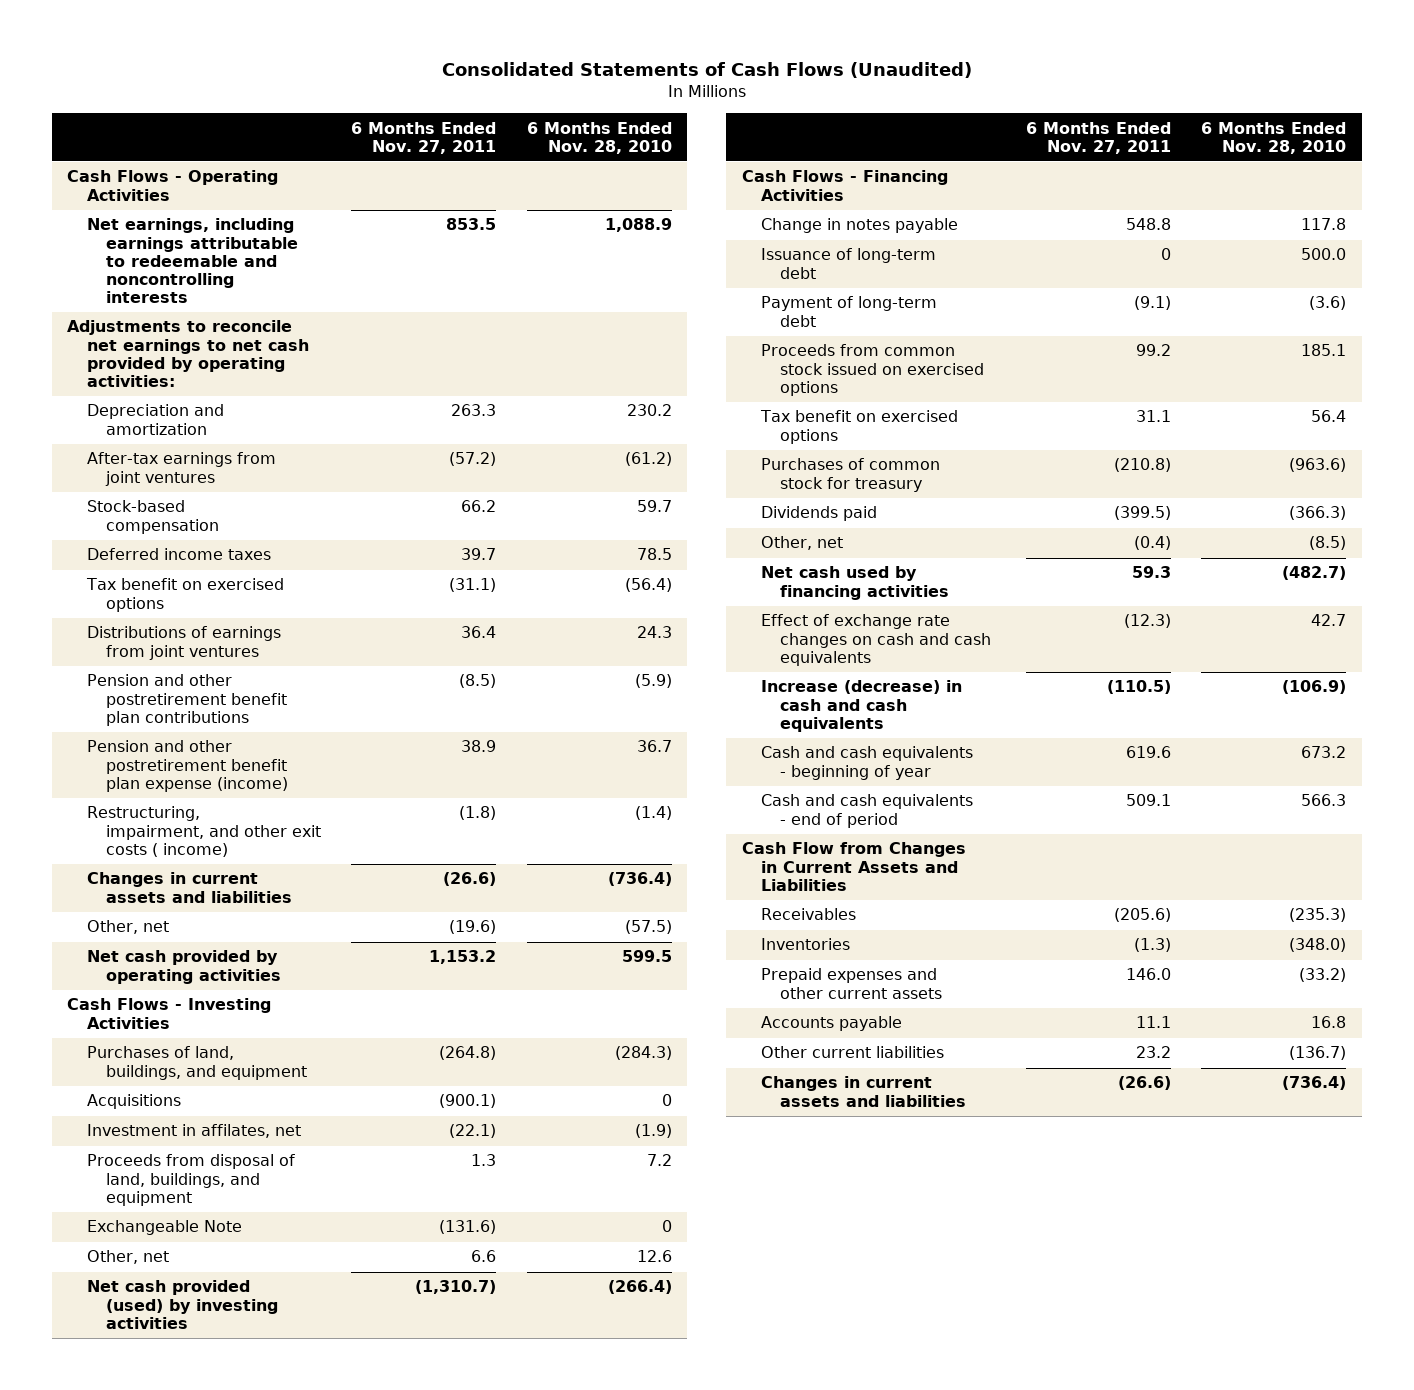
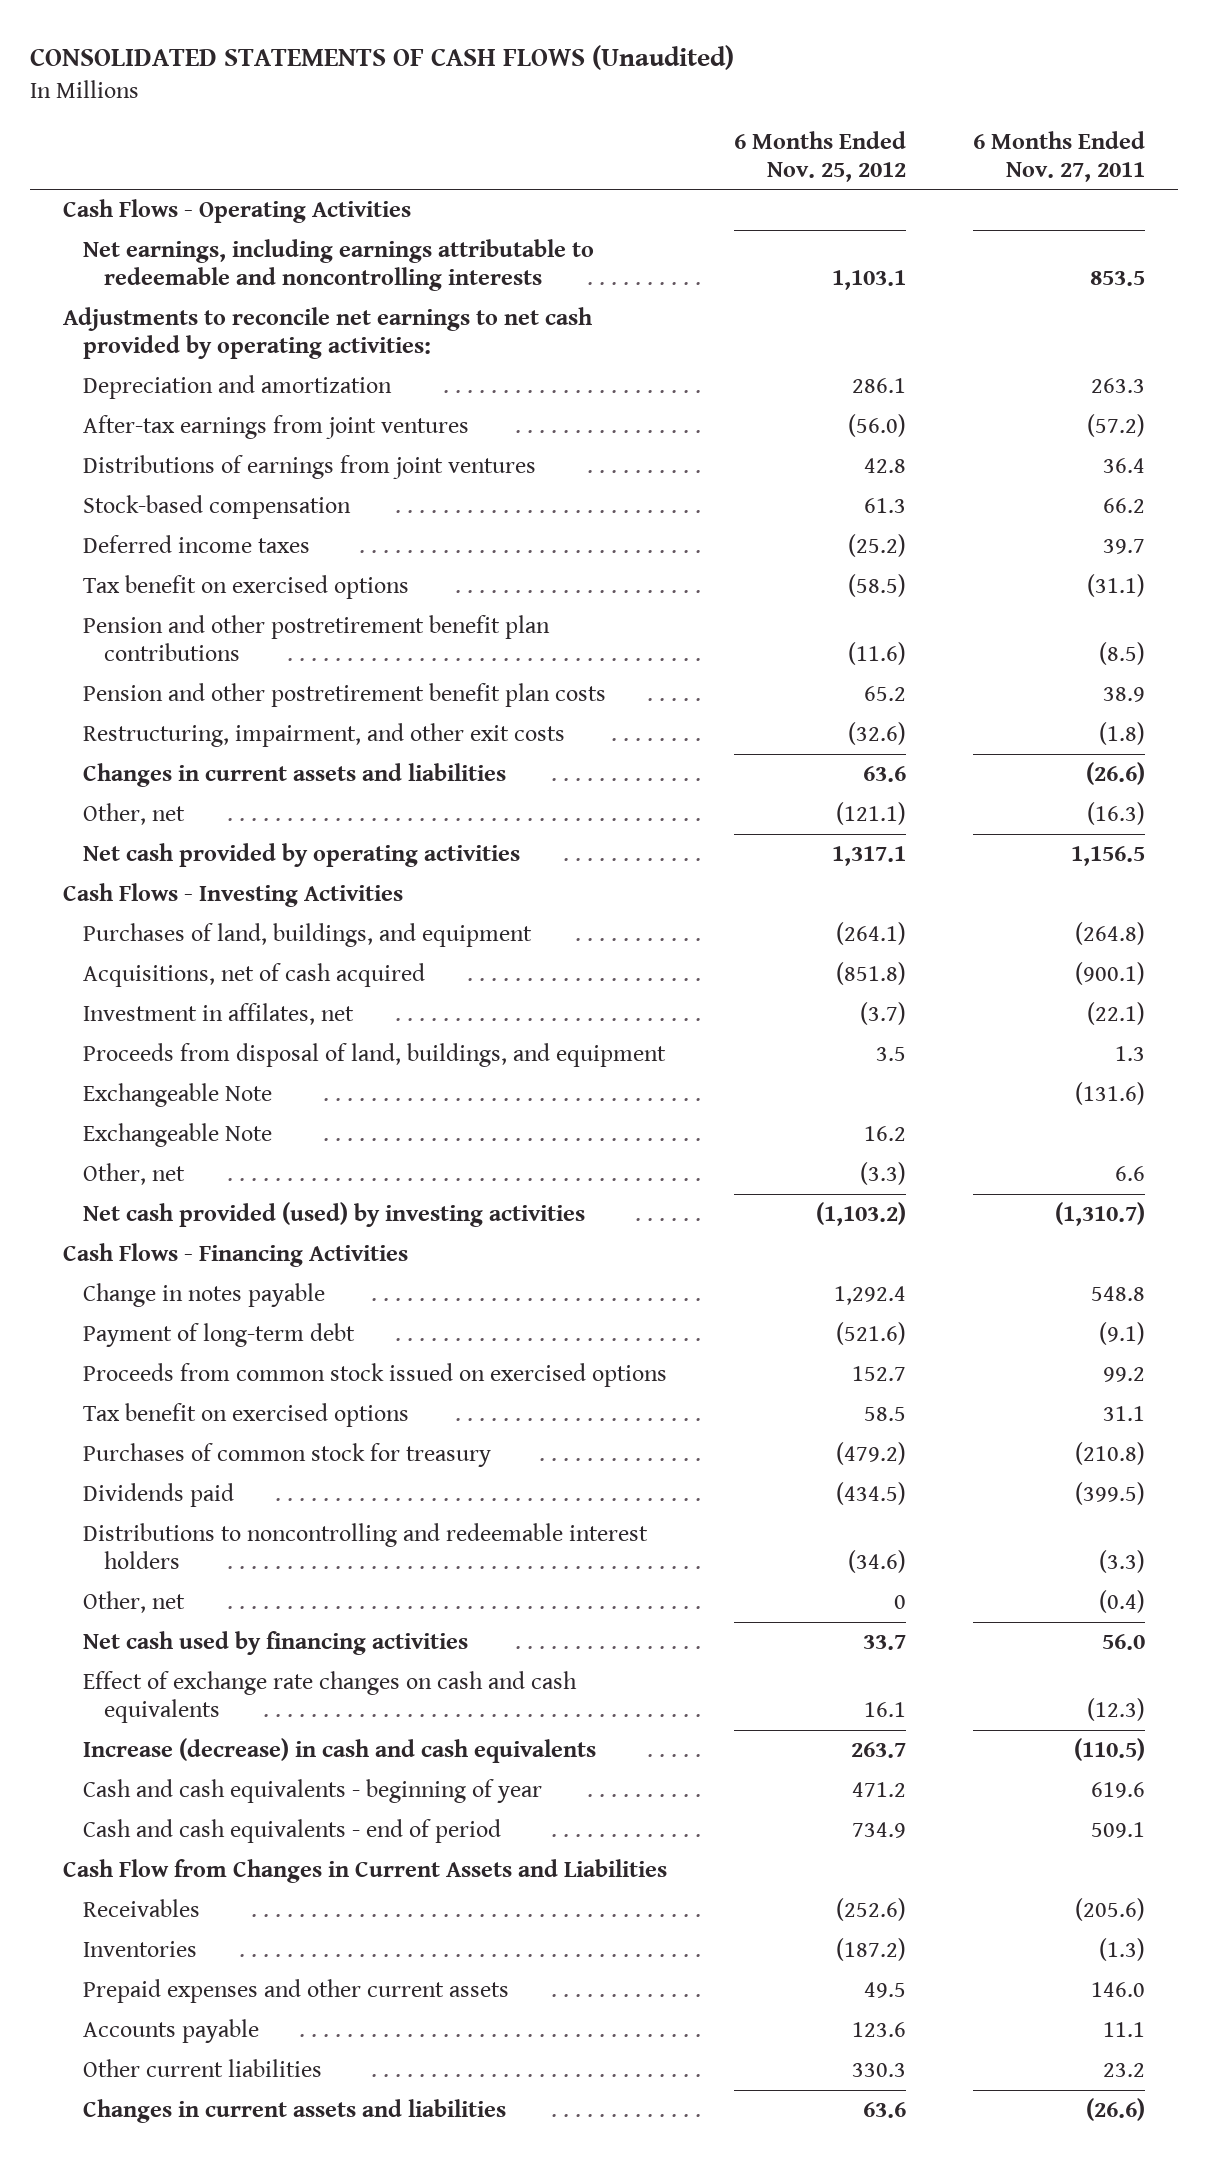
[441,62,972,79] Consolidated Statements of Cash Flows (Unaudited) -> [29,45,734,71] CONSOLIDATED STATEMENTS OF CASH FLOWS (Unaudited)
[526,121,672,154] 6 Months Ended Nov. 28, 2010 -> none
none -> [734,130,907,182] 6 Months Ended Nov. 25, 2012
[86,626,281,660] Distributions of earnings from joint ventures -> [83,455,537,480] Distributions of earnings from joint ventures
[86,740,288,792] Pension and other postretirement benefit plan expense (income) -> [83,683,607,708] Pension and other postretirement benefit plan costs
[86,806,321,857] Restructuring, impairment, and other exit costs ( income) -> [83,723,566,748] Restructuring, impairment, and other exit costs
[449,920,497,935] (19.6) -> [1086,802,1145,826] (16.3)
[429,950,497,965] 1,153.2 -> [1070,846,1145,867] 1,156.5
[86,1094,181,1110] Acquisitions -> [83,963,426,988] Acquisitions, net of cash acquired
none -> [83,1123,273,1148] Exchangeable Note
[761,248,937,279] Issuance of long-term debt -> none
none -> [83,1523,649,1570] Distributions to noncontrolling and redeemable interest holders
[1131,566,1171,579] 59.3 -> [1101,1634,1145,1651] 56.0

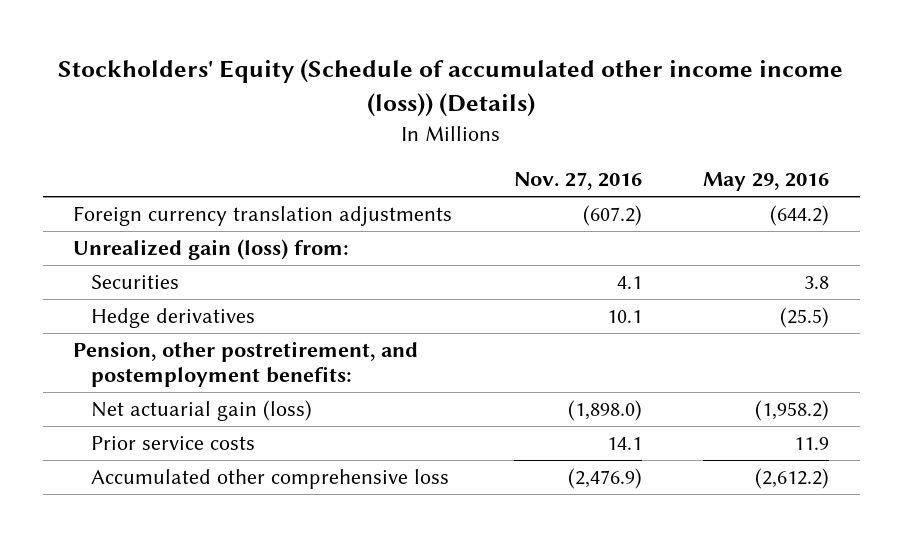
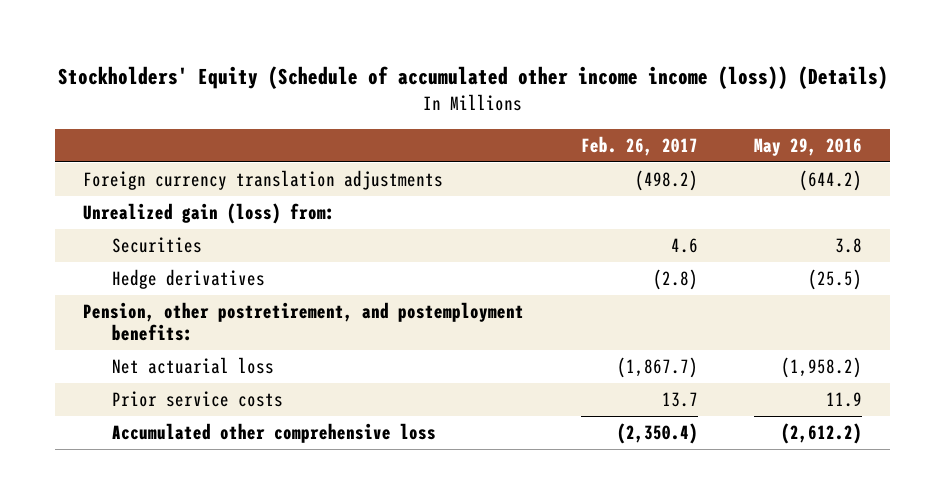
[513,172,642,191] Nov. 27, 2016 -> none
none -> [580,135,698,156] Feb. 26, 2017
[91,399,313,421] Net actuarial gain (loss) -> [111,357,274,375] Net actuarial loss

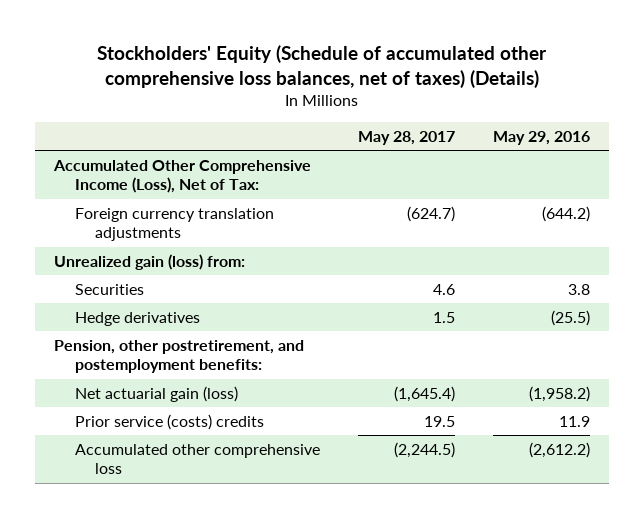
[57,66,888,90] Stockholders' Equity (Schedule of accumulated other income income (loss)) (Details) -> [97,44,548,88] Stockholders' Equity (Schedule of accumulated other comprehensive loss balances, net of taxes) (Details)
[580,135,698,156] Feb. 26, 2017 -> none
none -> [357,130,455,145] May 28, 2017
none -> [53,159,312,194] Accumulated Other Comprehensive Income (Loss), Net of Tax:
[111,357,274,375] Net actuarial loss -> [74,385,238,402] Net actuarial gain (loss)
[111,391,283,408] Prior service costs -> [74,413,264,430] Prior service (costs) credits

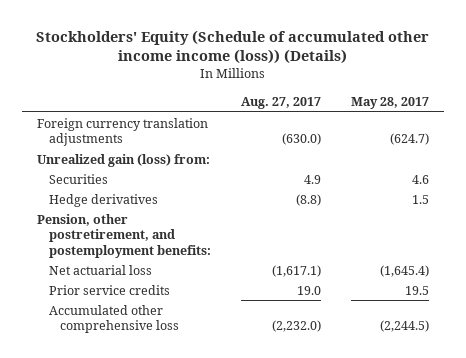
[97,44,548,88] Stockholders' Equity (Schedule of accumulated other comprehensive loss balances, net of taxes) (Details) -> [35,29,429,65] Stockholders' Equity (Schedule of accumulated other income income (loss)) (Details)
[492,130,590,145] May 29, 2016 -> none
none -> [240,96,321,109] Aug. 27, 2017
[53,159,312,194] Accumulated Other Comprehensive Income (Loss), Net of Tax: -> none
[74,385,238,402] Net actuarial gain (loss) -> [48,264,152,275] Net actuarial loss
[74,413,264,430] Prior service (costs) credits -> [48,284,170,295] Prior service credits

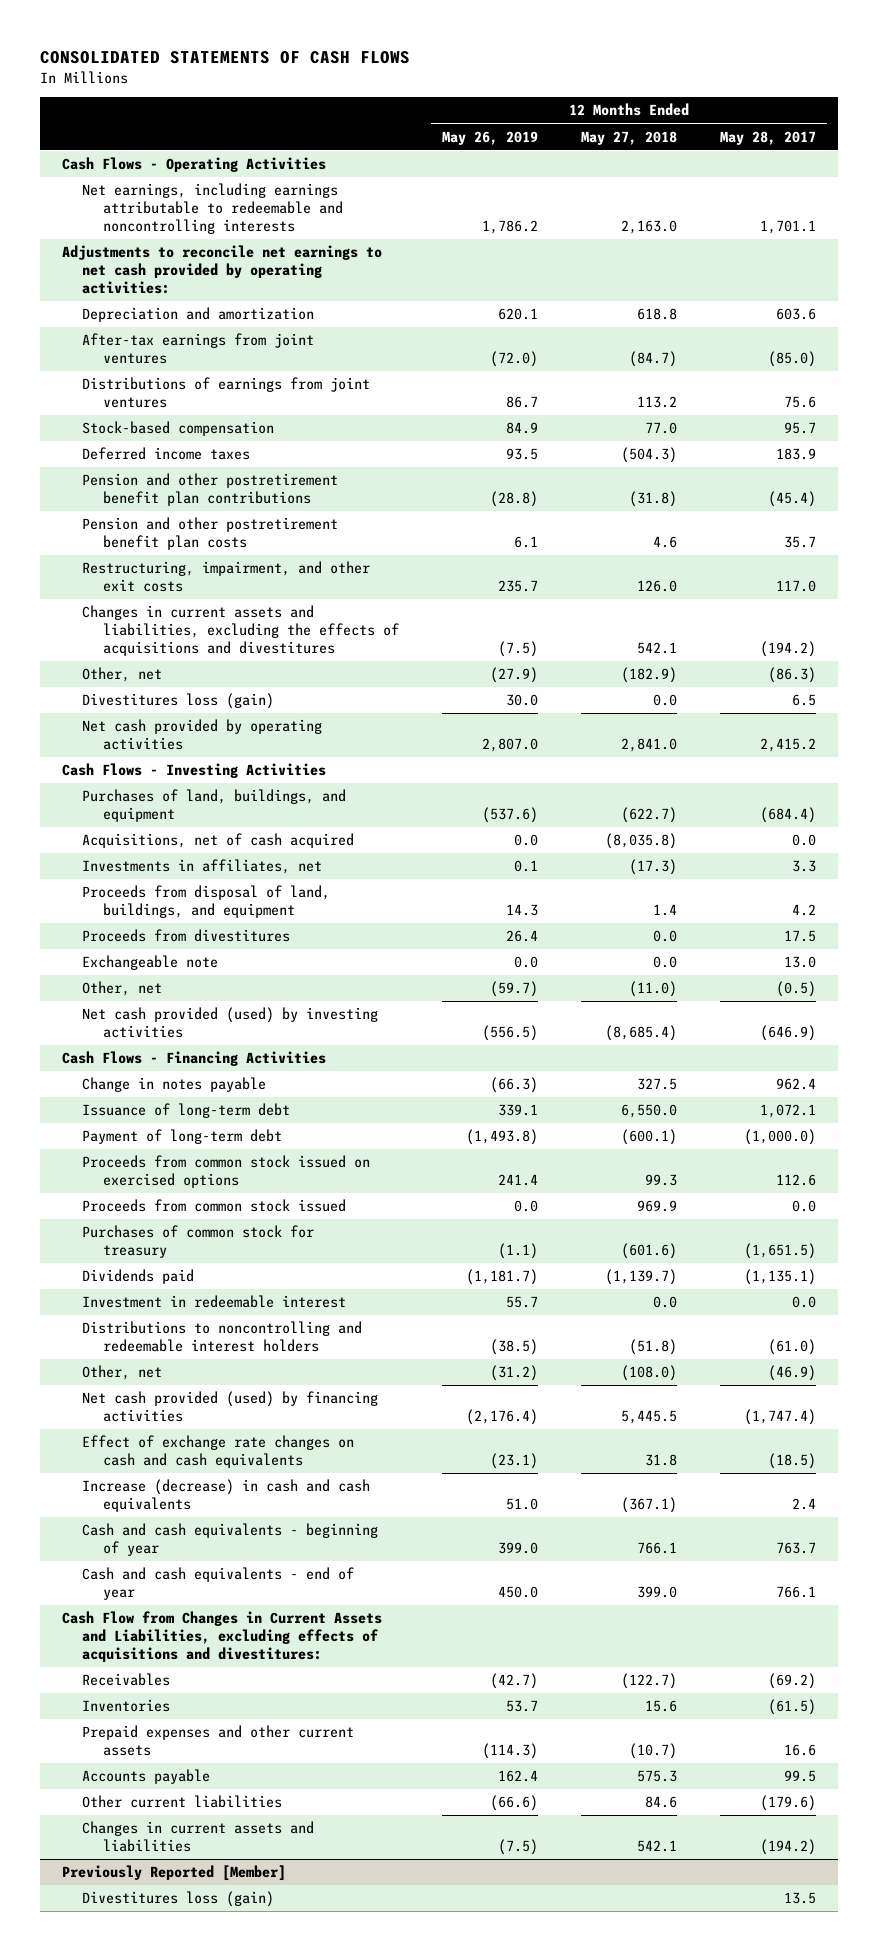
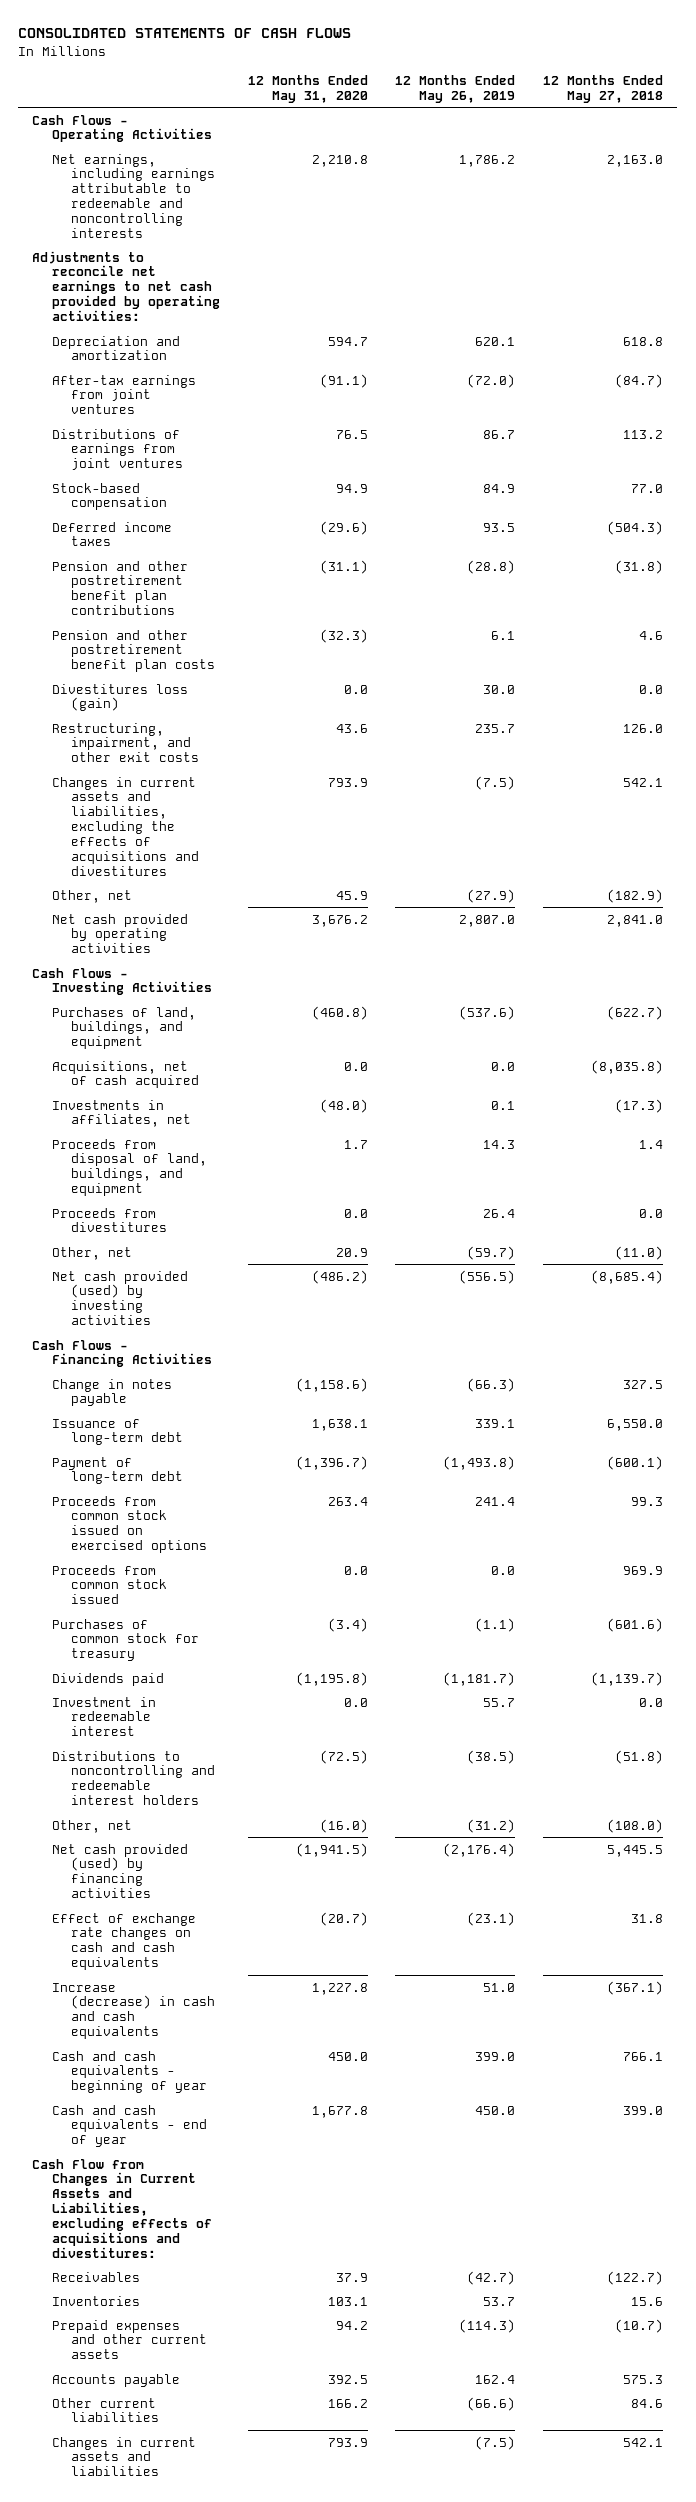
[720,130,817,145] May 28, 2017 -> none
none -> [247,74,368,103] 12 Months Ended May 31, 2020
[82,693,275,710] Divestitures loss (gain) -> [51,683,188,712] Divestitures loss (gain)
[82,955,219,971] Exchangeable note -> none
[61,1865,286,1882] Previously Reported [Member] -> none
[82,1891,275,1908] Divestitures loss (gain) -> none

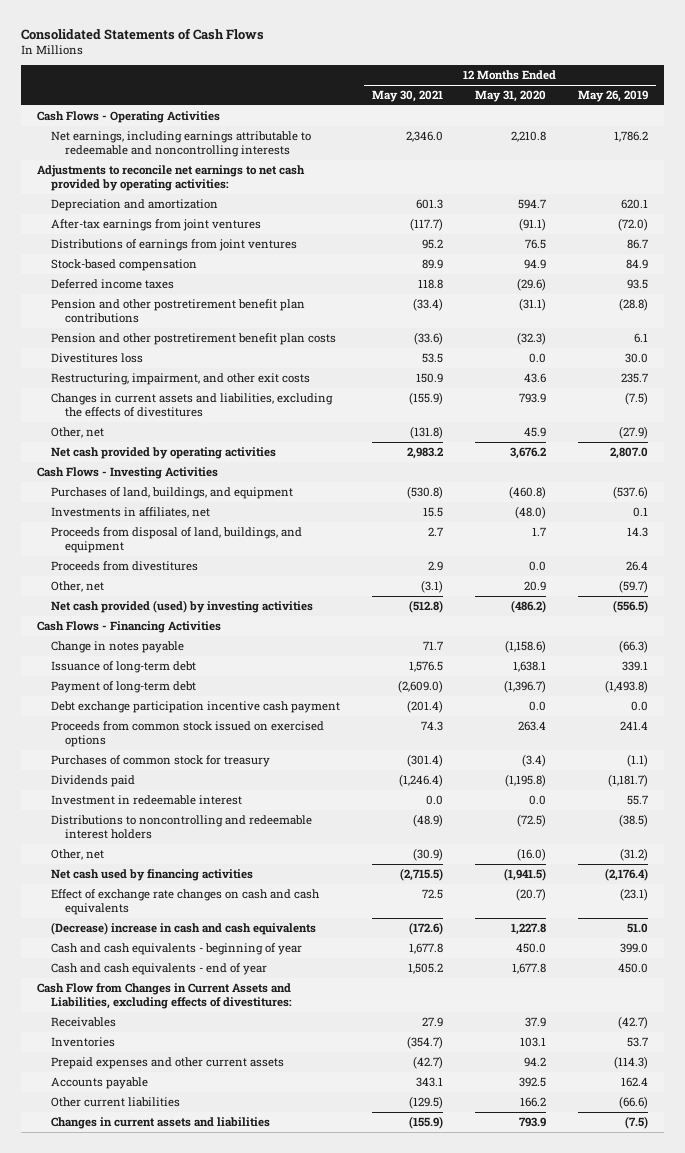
[18,28,352,39] CONSOLIDATED STATEMENTS OF CASH FLOWS -> [21,27,265,40] Consolidated Statements of Cash Flows
[543,74,664,103] 12 Months Ended May 27, 2018 -> none
none -> [372,90,444,103] May 30, 2021
[51,683,188,712] Divestitures loss (gain) -> [51,352,144,363] Divestitures loss
[51,776,199,876] Changes in current assets and liabilities, excluding the effects of acquisitions and divestitures -> [51,392,334,417] Changes in current assets and liabilities, excluding the effects of divestitures
[51,1060,199,1089] Acquisitions, net of cash acquired -> none
none -> [51,700,341,713] Debt exchange participation incentive cash payment
[51,1564,167,1605] Proceeds from common stock issued -> none
[51,1843,188,1899] Net cash provided (used) by financing activities -> [51,868,254,881] Net cash used by financing activities
[51,1982,215,2040] Increase (decrease) in cash and cash equivalents -> [51,921,317,935] (Decrease) increase in cash and cash equivalents
[32,2158,212,2258] Cash Flow from Changes in Current Assets and Liabilities, excluding effects of acquisitions and divestitures: -> [37,982,293,1009] Cash Flow from Changes in Current Assets and Liabilities, excluding effects of divestitures:

